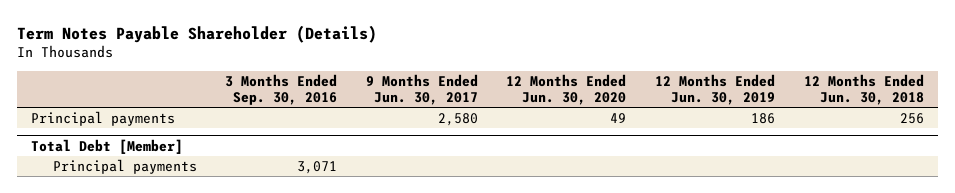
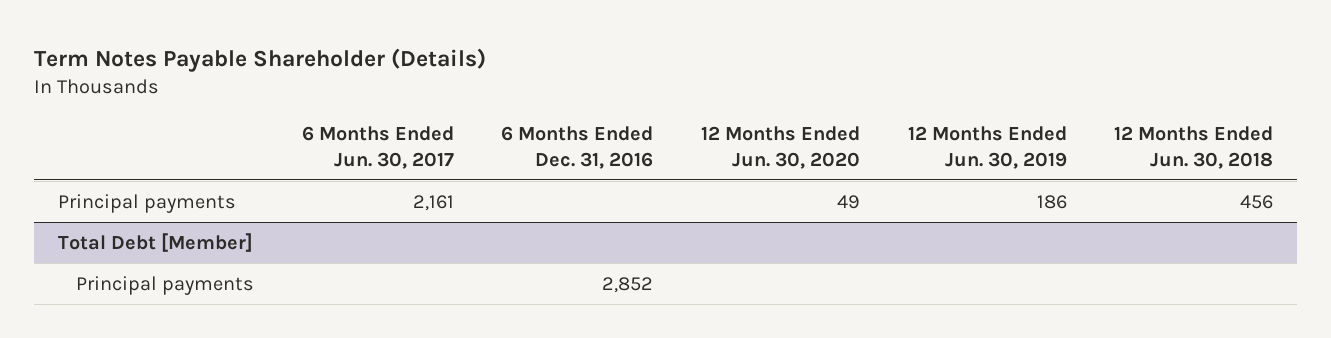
[225,74,338,106] 3 Months Ended Sep. 30, 2016 -> none
[365,74,478,106] 9 Months Ended Jun. 30, 2017 -> none
none -> [301,125,454,169] 6 Months Ended Jun. 30, 2017
none -> [501,125,654,169] 6 Months Ended Dec. 31, 2016
[899,113,924,125] 256 -> [1240,194,1274,209] 456

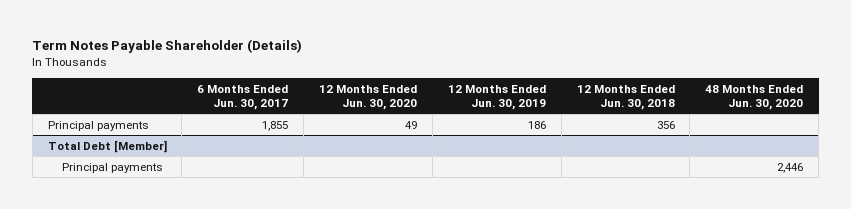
[501,125,654,169] 6 Months Ended Dec. 31, 2016 -> none
none -> [705,84,804,110] 48 Months Ended Jun. 30, 2020
[412,194,454,211] 2,161 -> [262,120,289,131] 1,855
[1240,194,1274,209] 456 -> [656,120,675,129] 356

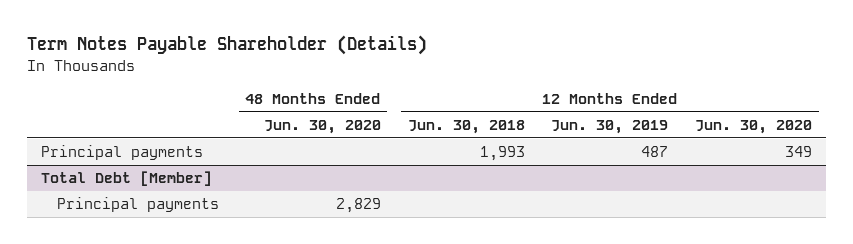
[197,84,289,110] 6 Months Ended Jun. 30, 2017 -> none
[405,120,418,129] 49 -> [785,146,813,158] 349
[527,120,546,129] 186 -> [641,146,669,158] 487
[656,120,675,129] 356 -> [479,146,525,162] 1,993
[777,162,804,173] 2,446 -> [335,198,381,214] 2,829

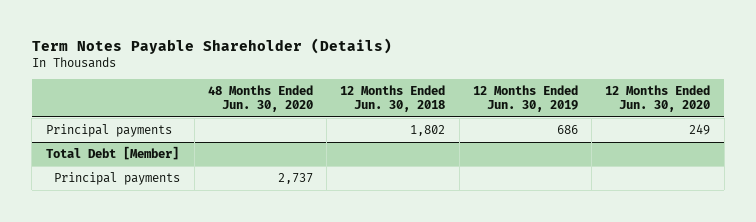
[479,146,525,162] 1,993 -> [410,125,446,137] 1,802
[641,146,669,158] 487 -> [556,125,578,135] 686
[785,146,813,158] 349 -> [689,124,711,136] 249
[335,198,381,214] 2,829 -> [277,173,313,185] 2,737

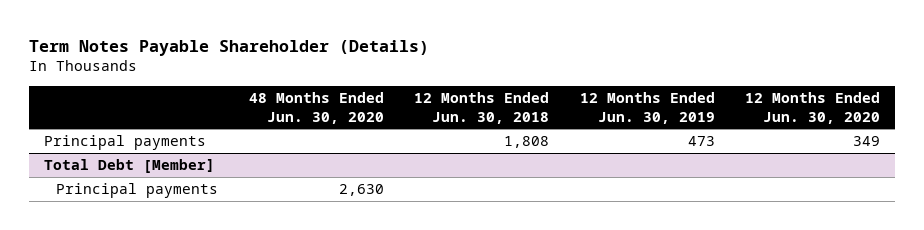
[410,125,446,137] 1,802 -> [504,136,550,149] 1,808
[556,125,578,135] 686 -> [687,136,715,147] 473
[689,124,711,136] 249 -> [853,136,881,147] 349
[277,173,313,185] 2,737 -> [338,184,384,197] 2,630

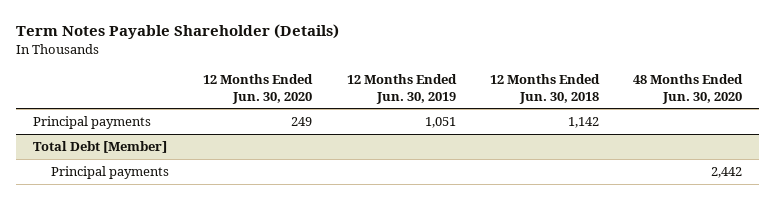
[504,136,550,149] 1,808 -> [567,117,599,129] 1,142
[687,136,715,147] 473 -> [424,117,456,129] 1,051
[853,136,881,147] 349 -> [291,117,313,127] 249
[338,184,384,197] 2,630 -> [711,167,743,179] 2,442

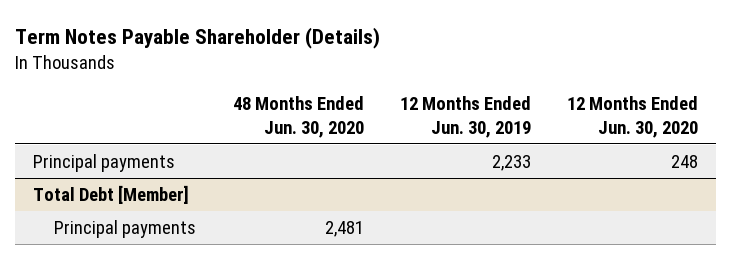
[489,74,600,104] 12 Months Ended Jun. 30, 2018 -> none
[291,117,313,127] 249 -> [670,155,698,169] 248
[424,117,456,129] 1,051 -> [491,155,531,172] 2,233
[711,167,743,179] 2,442 -> [324,221,364,238] 2,481

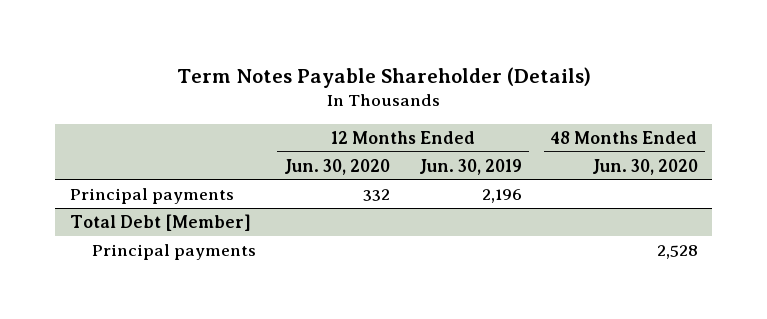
[491,155,531,172] 2,233 -> [482,188,523,203] 2,196
[670,155,698,169] 248 -> [363,188,391,201] 332
[324,221,364,238] 2,481 -> [656,244,698,259] 2,528

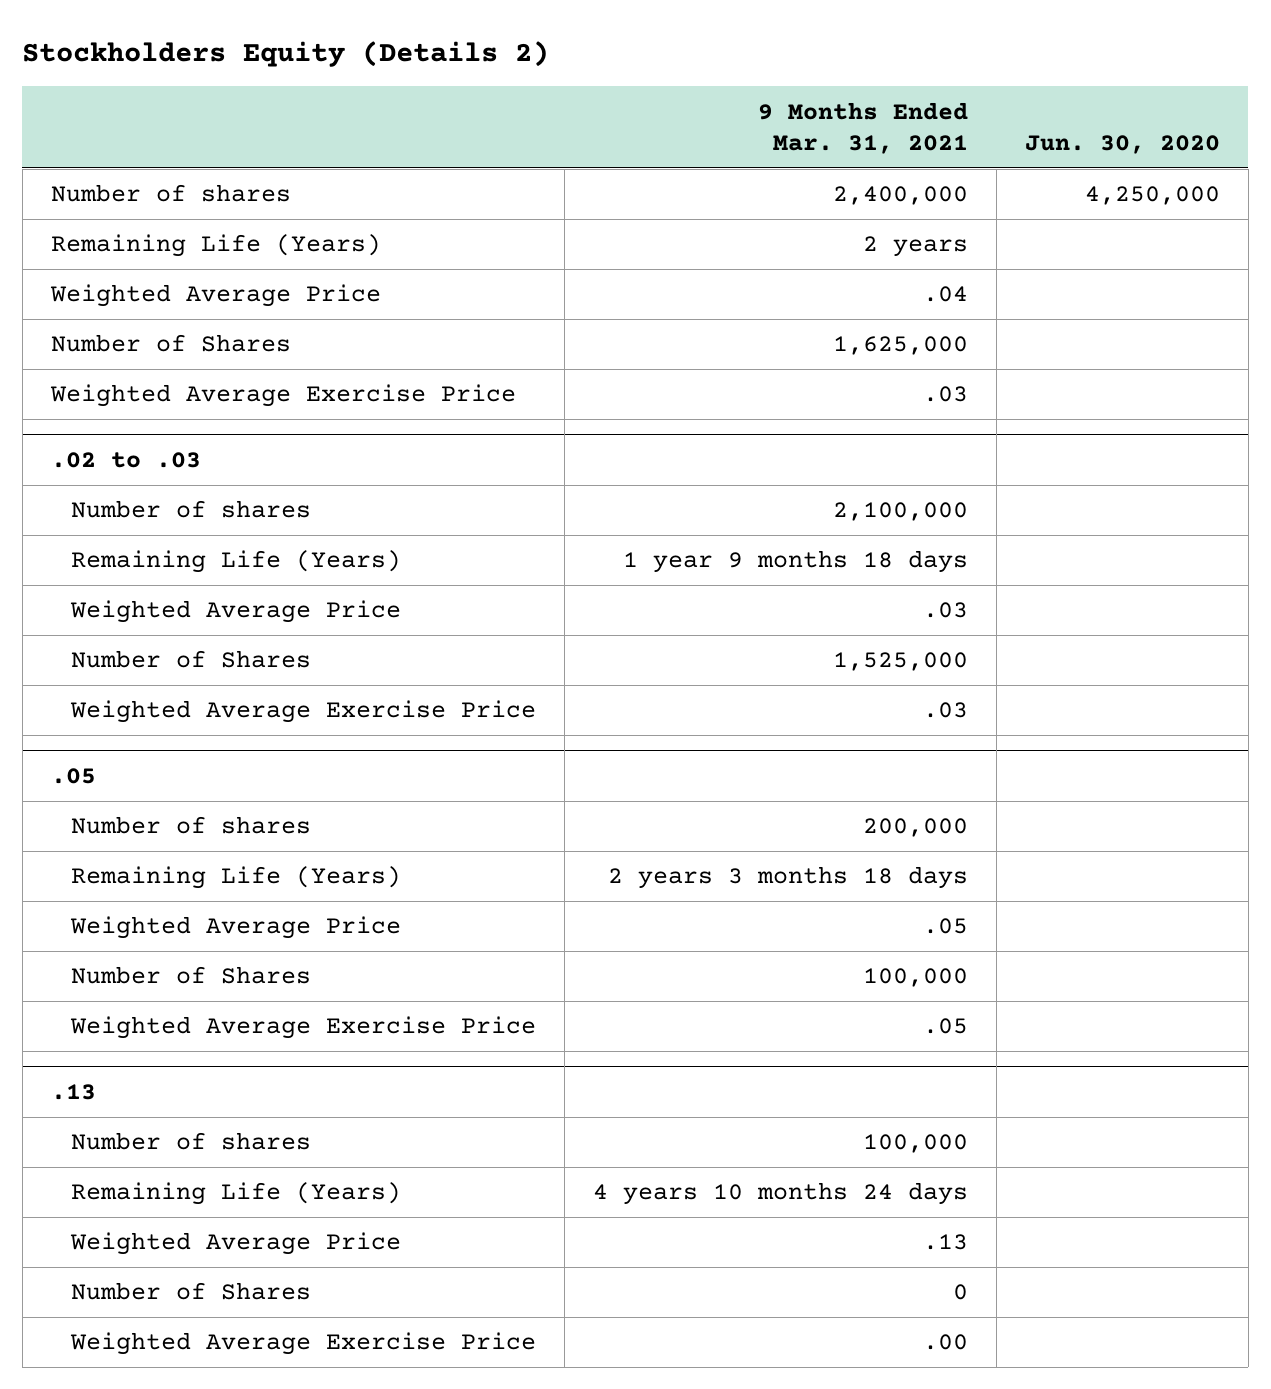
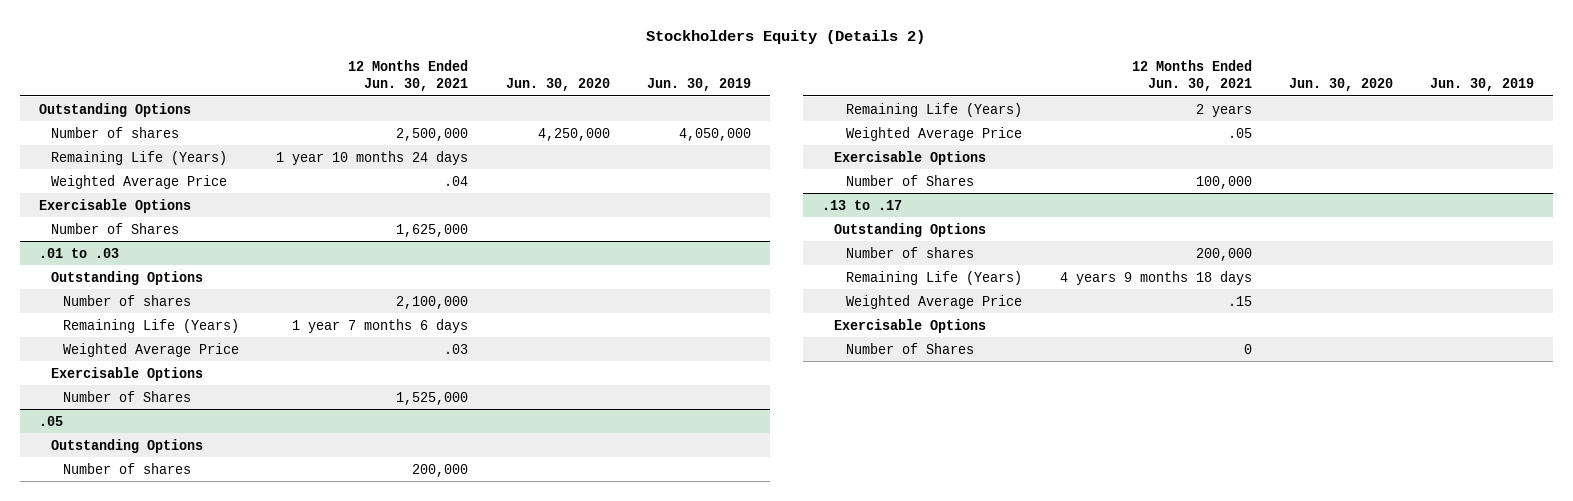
[757,101,968,155] 9 Months Ended Mar. 31, 2021 -> none
none -> [348,60,469,91] 12 Months Ended Jun. 30, 2021
none -> [646,77,751,91] Jun. 30, 2019
none -> [38,102,191,117] Outstanding Options
none -> [38,198,191,213] Exercisable Options
[49,384,516,408] Weighted Average Exercise Price -> none
[50,452,201,469] .02 to .03 -> [38,247,119,258] .01 to .03
none -> [51,270,204,285] Outstanding Options
none -> [51,366,204,381] Exercisable Options
[69,700,536,724] Weighted Average Exercise Price -> none
none -> [51,438,204,453] Outstanding Options
none -> [834,150,987,165] Exercisable Options
[69,1016,536,1040] Weighted Average Exercise Price -> none
[50,1084,96,1101] .13 -> [821,199,902,210] .13 to .17
none -> [834,222,987,237] Outstanding Options
none -> [834,318,987,333] Exercisable Options
[69,1332,536,1356] Weighted Average Exercise Price -> none

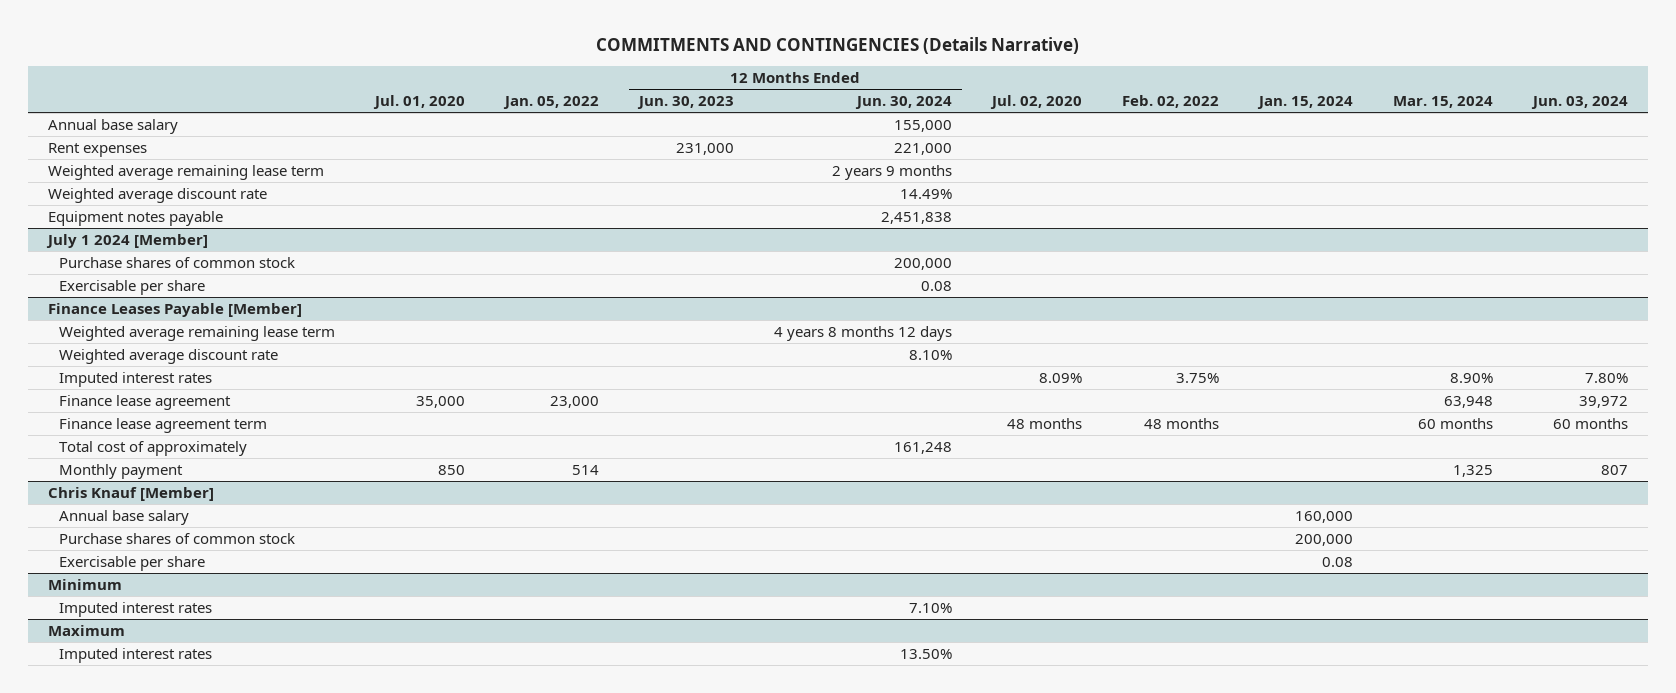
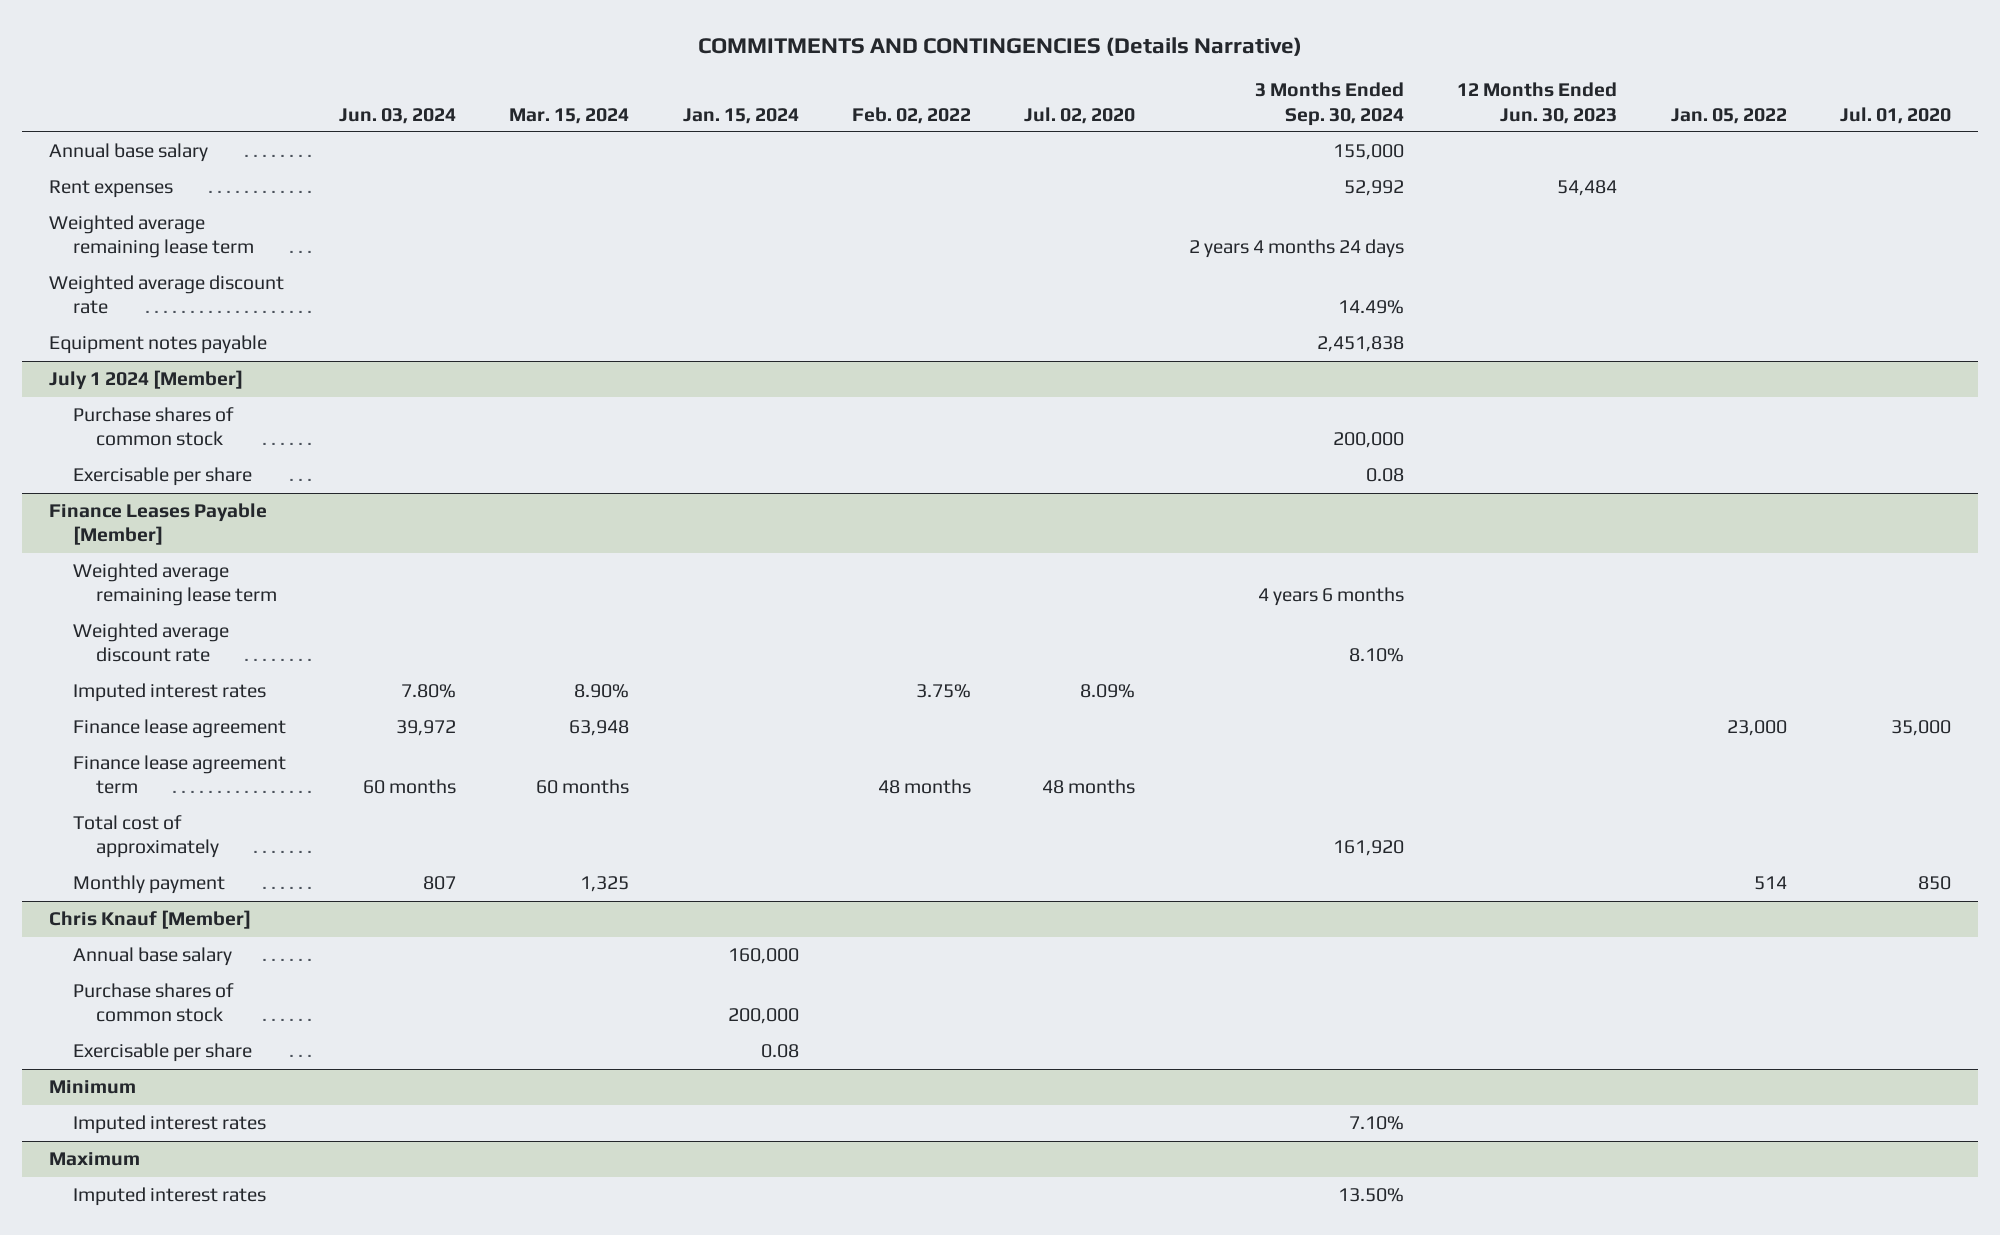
[854,96,952,110] Jun. 30, 2024 -> none
none -> [1254,82,1404,126] 3 Months Ended Sep. 30, 2024
[675,142,734,155] 231,000 -> [1557,180,1618,197] 54,484

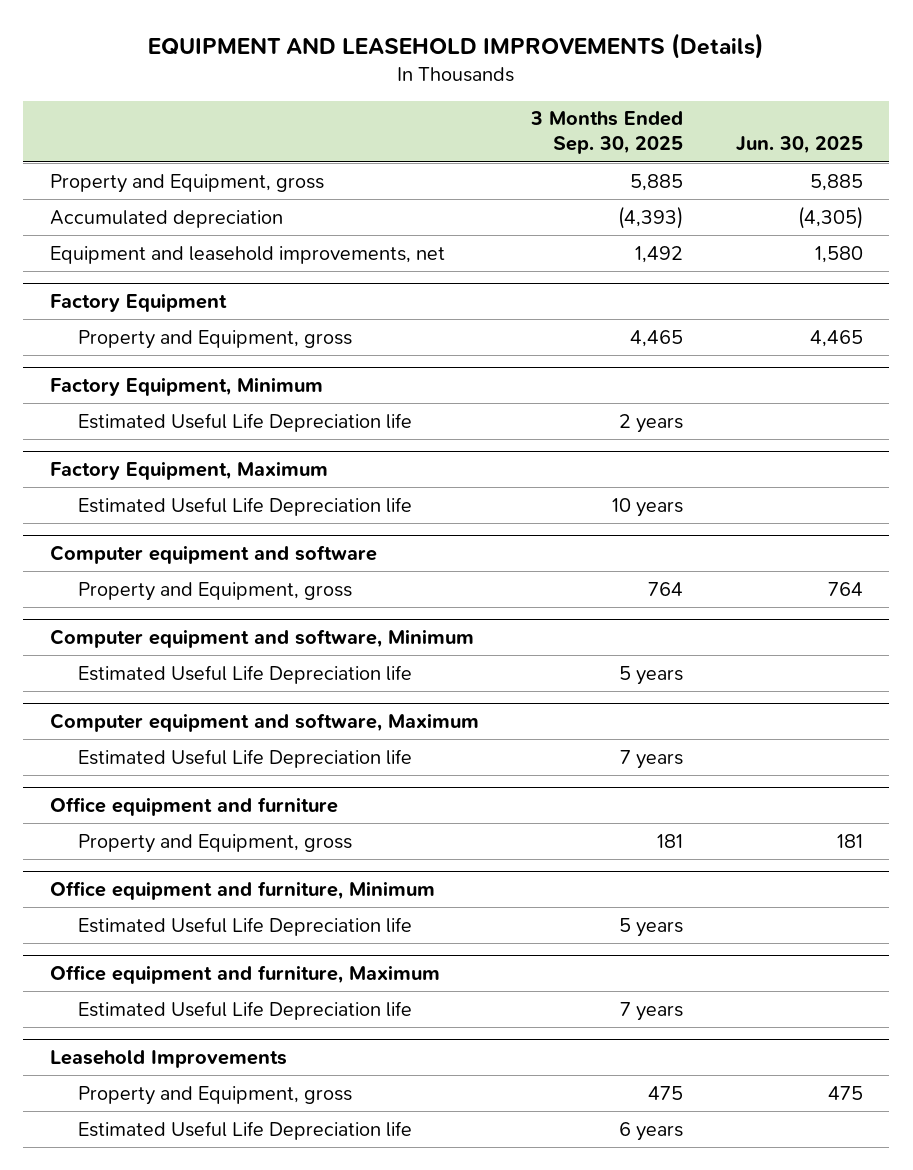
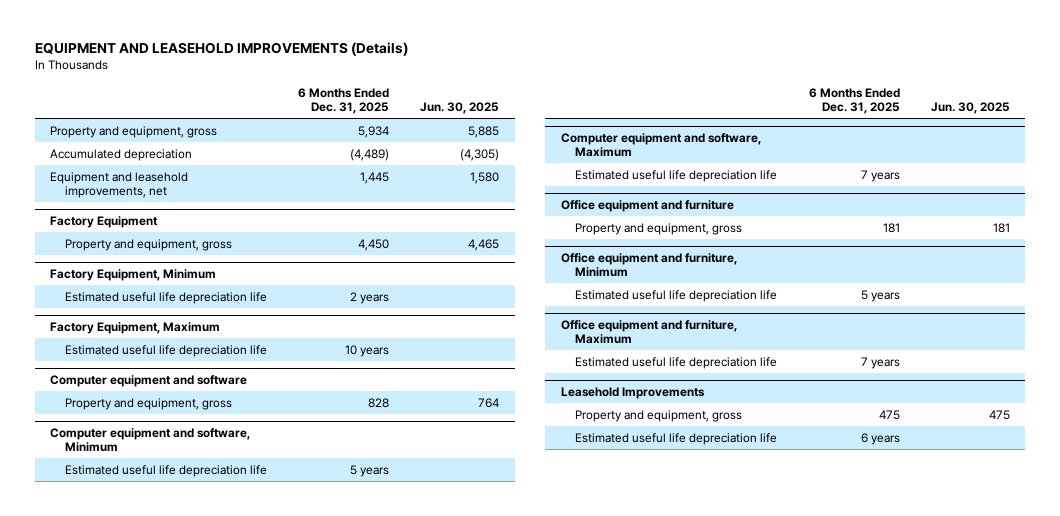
[530,111,684,155] 3 Months Ended Sep. 30, 2025 -> none
none -> [298,88,390,115] 6 Months Ended Dec. 31, 2025
[49,173,324,193] Property and Equipment, gross -> [50,125,218,138] Property and equipment, gross
[78,329,353,349] Property and Equipment, gross -> [65,238,233,251] Property and equipment, gross
[78,412,413,432] Estimated Useful Life Depreciation life -> [65,291,268,304] Estimated useful life depreciation life
[78,496,413,516] Estimated Useful Life Depreciation life -> [65,344,268,357] Estimated useful life depreciation life
[78,581,353,601] Property and Equipment, gross -> [65,397,233,410] Property and equipment, gross
[78,664,413,684] Estimated Useful Life Depreciation life -> [65,464,268,477] Estimated useful life depreciation life
[78,748,413,768] Estimated Useful Life Depreciation life -> [575,169,778,182] Estimated useful life depreciation life
[78,833,353,853] Property and Equipment, gross -> [575,222,743,235] Property and equipment, gross
[78,916,413,936] Estimated Useful Life Depreciation life -> [575,289,778,302] Estimated useful life depreciation life
[78,1000,413,1020] Estimated Useful Life Depreciation life -> [575,356,778,369] Estimated useful life depreciation life
[78,1085,353,1105] Property and Equipment, gross -> [575,409,743,422] Property and equipment, gross
[78,1120,413,1140] Estimated Useful Life Depreciation life -> [575,432,778,445] Estimated useful life depreciation life

